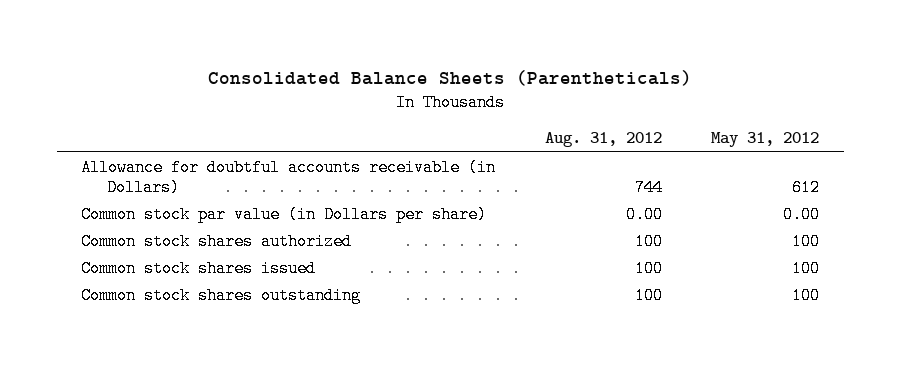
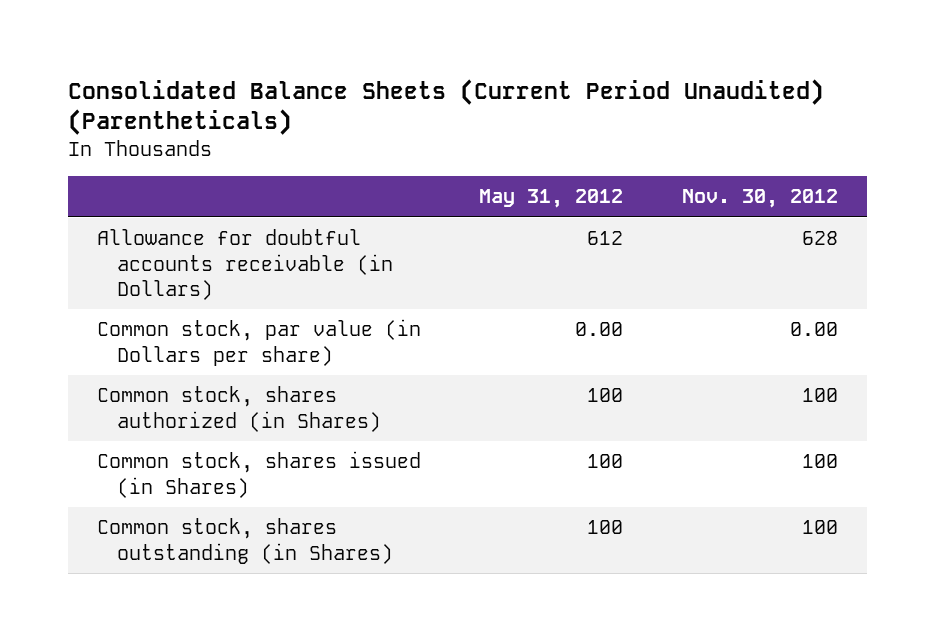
[208,69,693,86] Consolidated Balance Sheets (Parentheticals) -> [68,78,825,136] Consolidated Balance Sheets (Current Period Unaudited) (Parentheticals)
[544,132,662,148] Aug. 31, 2012 -> none
none -> [681,188,838,208] Nov. 30, 2012
[81,205,488,223] Common stock par value (in Dollars per share) -> [97,319,422,366] Common stock, par value (in Dollars per share)
[81,232,353,250] Common stock shares authorized -> [97,386,381,432] Common stock, shares authorized (in Shares)
[81,259,317,277] Common stock shares issued -> [97,451,422,498] Common stock, shares issued (in Shares)
[81,286,362,304] Common stock shares outstanding -> [97,518,393,564] Common stock, shares outstanding (in Shares)

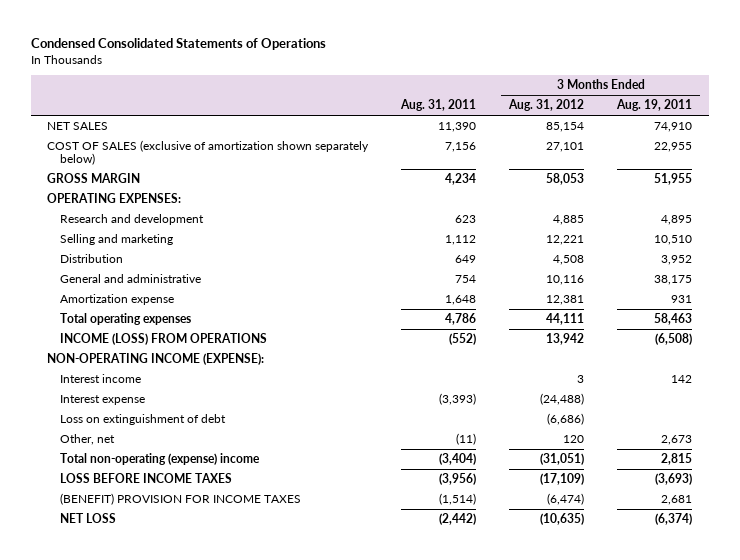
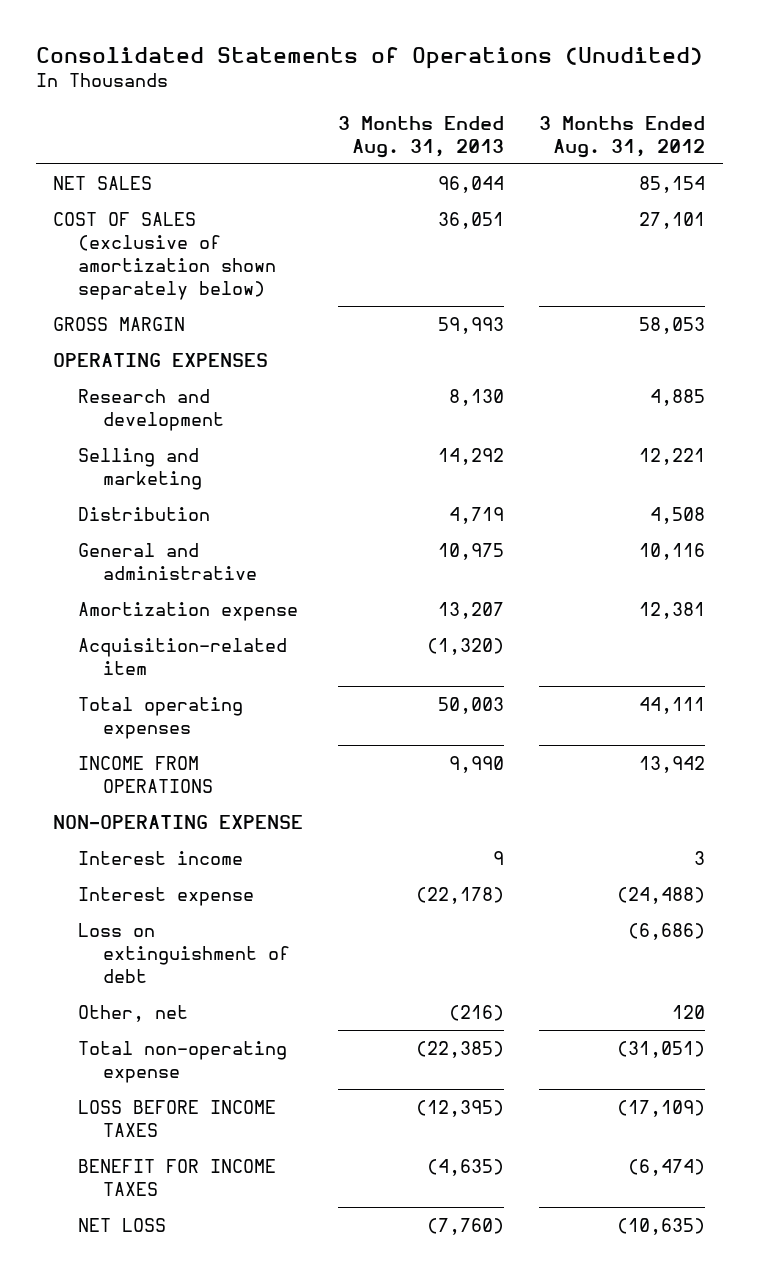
[30,38,326,51] Condensed Consolidated Statements of Operations -> [35,47,703,70] Consolidated Statements of Operations (Unudited)
[400,99,477,112] Aug. 31, 2011 -> none
[616,99,693,112] Aug. 19, 2011 -> none
none -> [338,115,505,158] 3 Months Ended Aug. 31, 2013
[47,193,182,204] OPERATING EXPENSES: -> [53,352,269,367] OPERATING EXPENSES
none -> [77,637,287,675] Acquisition-related item
[60,333,268,346] INCOME (LOSS) FROM OPERATIONS -> [77,755,213,793] INCOME FROM OPERATIONS
[47,353,265,366] NON-OPERATING INCOME (EXPENSE): -> [53,814,304,829] NON-OPERATING EXPENSE
[60,453,261,466] Total non-operating (expense) income -> [77,1040,287,1083] Total non-operating expense
[60,493,302,506] (BENEFIT) PROVISION FOR INCOME TAXES -> [77,1158,276,1196] BENEFIT FOR INCOME TAXES

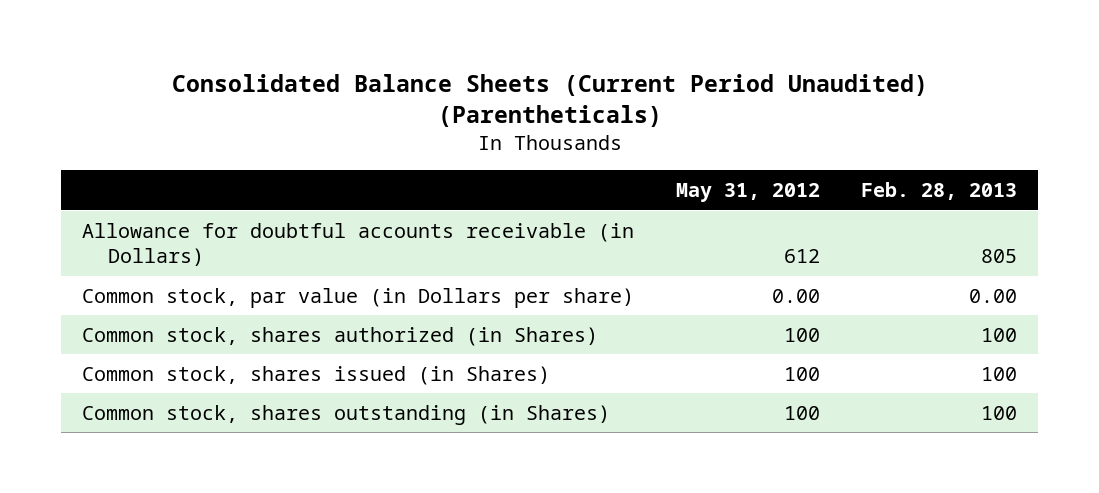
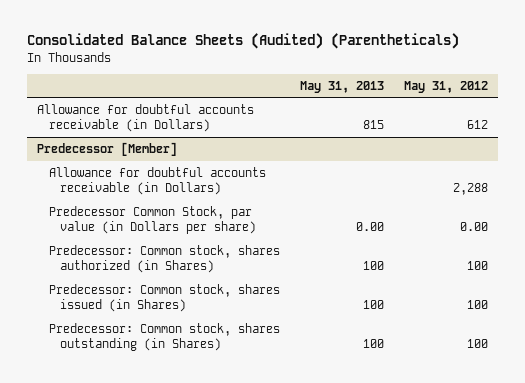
[171,74,928,128] Consolidated Balance Sheets (Current Period Unaudited) (Parentheticals) -> [26,33,459,50] Consolidated Balance Sheets (Audited) (Parentheticals)
[861,182,1018,201] Feb. 28, 2013 -> none
none -> [299,80,384,93] May 31, 2013
none -> [36,142,177,157] Predecessor [Member]
none -> [48,167,266,196] Allowance for doubtful accounts receivable (in Dollars)
[82,287,635,308] Common stock, par value (in Dollars per share) -> [48,206,257,235] Predecessor Common Stock, par value (in Dollars per share)
[82,326,599,346] Common stock, shares authorized (in Shares) -> [48,245,280,274] Predecessor: Common stock, shares authorized (in Shares)
[82,365,551,385] Common stock, shares issued (in Shares) -> [48,284,280,313] Predecessor: Common stock, shares issued (in Shares)
[82,404,611,425] Common stock, shares outstanding (in Shares) -> [48,323,280,352] Predecessor: Common stock, shares outstanding (in Shares)

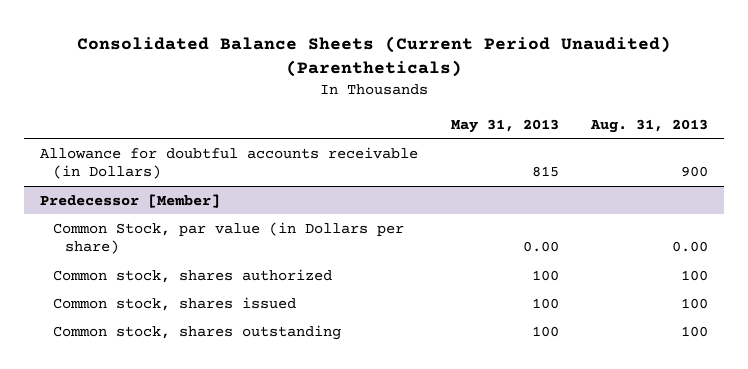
[26,33,459,50] Consolidated Balance Sheets (Audited) (Parentheticals) -> [77,35,672,77] Consolidated Balance Sheets (Current Period Unaudited) (Parentheticals)
[404,80,489,93] May 31, 2012 -> none
none -> [589,118,708,133] Aug. 31, 2013
[48,167,266,196] Allowance for doubtful accounts receivable (in Dollars) -> none
[48,206,257,235] Predecessor Common Stock, par value (in Dollars per share) -> [52,221,404,255] Common Stock, par value (in Dollars per share)
[48,245,280,274] Predecessor: Common stock, shares authorized (in Shares) -> [52,268,332,283] Common stock, shares authorized
[48,284,280,313] Predecessor: Common stock, shares issued (in Shares) -> [52,296,296,311] Common stock, shares issued
[48,323,280,352] Predecessor: Common stock, shares outstanding (in Shares) -> [52,324,341,340] Common stock, shares outstanding

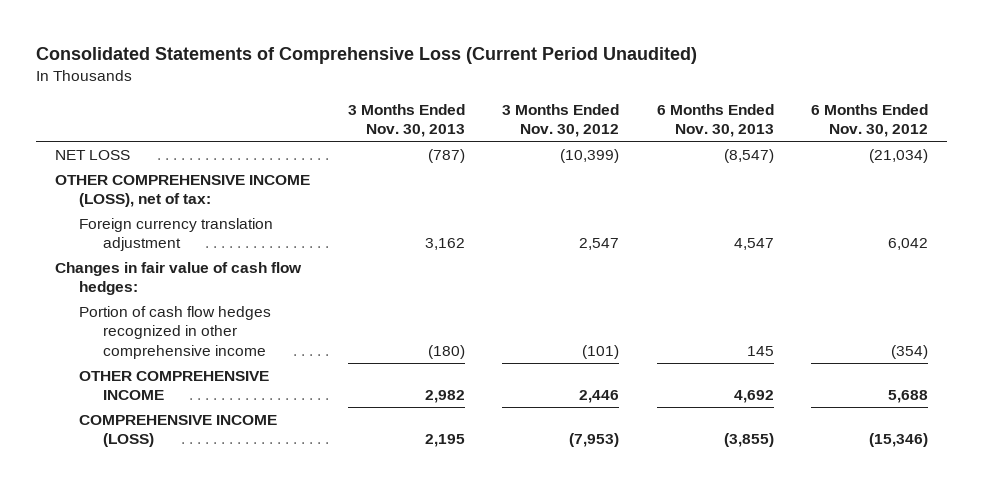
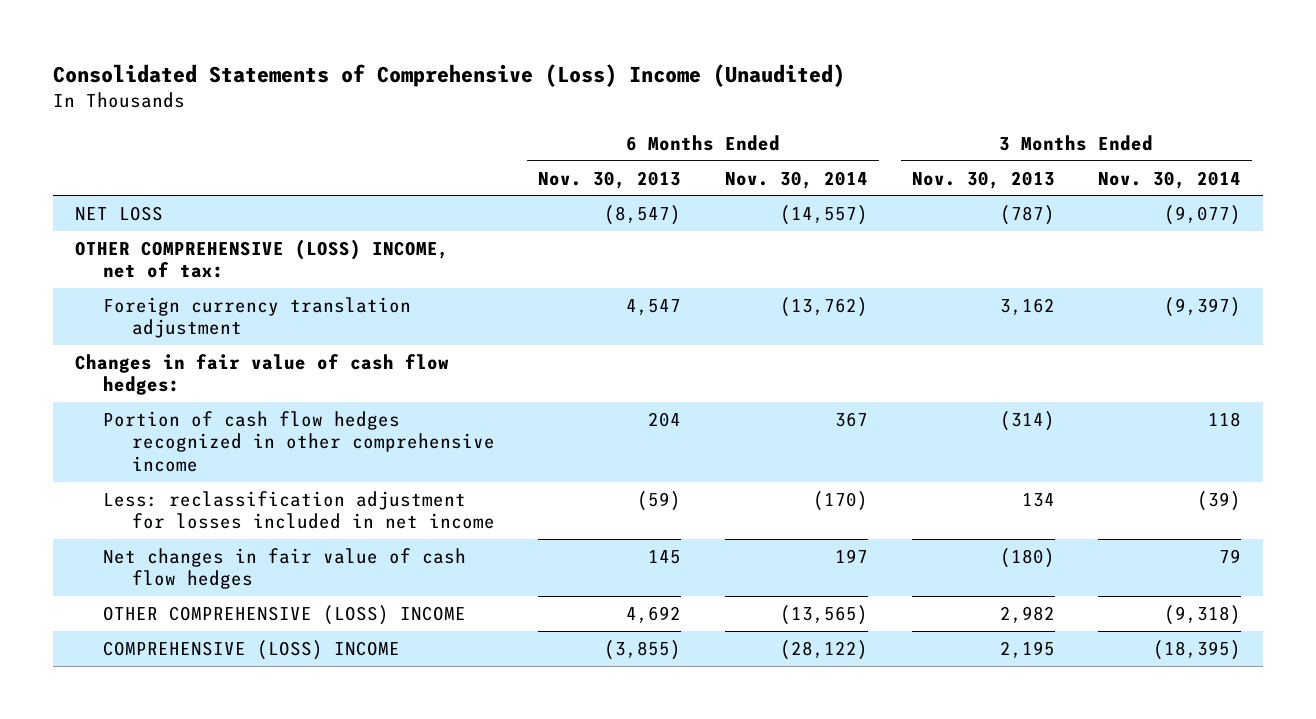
[36,47,698,65] Consolidated Statements of Comprehensive Loss (Current Period Unaudited) -> [53,64,846,88] Consolidated Statements of Comprehensive (Loss) Income (Unaudited)
[502,103,620,138] 3 Months Ended Nov. 30, 2012 -> none
[811,103,929,138] 6 Months Ended Nov. 30, 2012 -> none
none -> [724,170,868,189] Nov. 30, 2014
none -> [1098,170,1242,189] Nov. 30, 2014
[55,174,311,208] OTHER COMPREHENSIVE INCOME (LOSS), net of tax: -> [75,238,450,279] OTHER COMPREHENSIVE (LOSS) INCOME, net of tax:
[427,345,465,360] (180) -> [999,410,1055,431] (314)
[746,346,774,357] 145 -> [648,411,682,427] 204
none -> [103,490,495,530] Less: reclassification adjustment for losses included in net income
none -> [103,547,467,590] Net changes in fair value of cash flow hedges
[78,370,269,401] OTHER COMPREHENSIVE INCOME -> [103,604,467,625] OTHER COMPREHENSIVE (LOSS) INCOME
[78,414,277,448] COMPREHENSIVE INCOME (LOSS) -> [103,639,401,660] COMPREHENSIVE (LOSS) INCOME

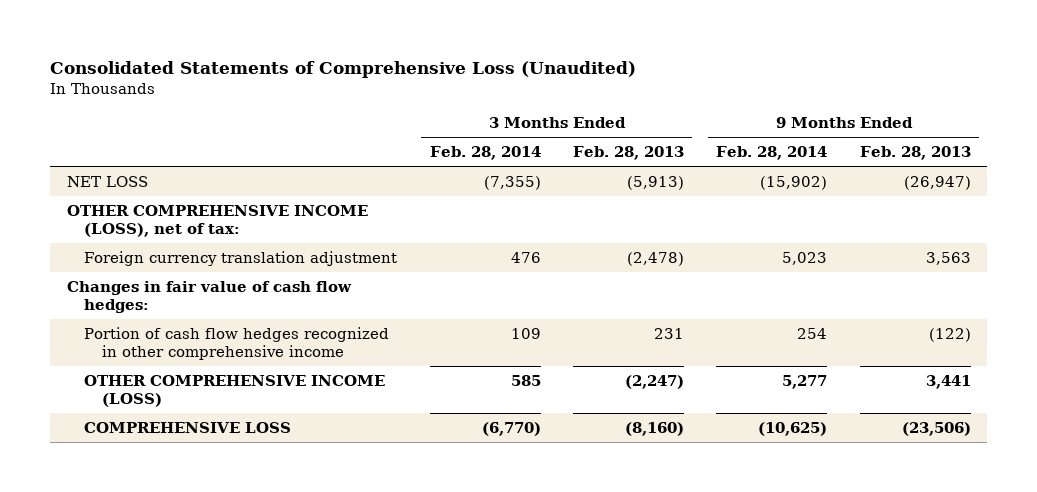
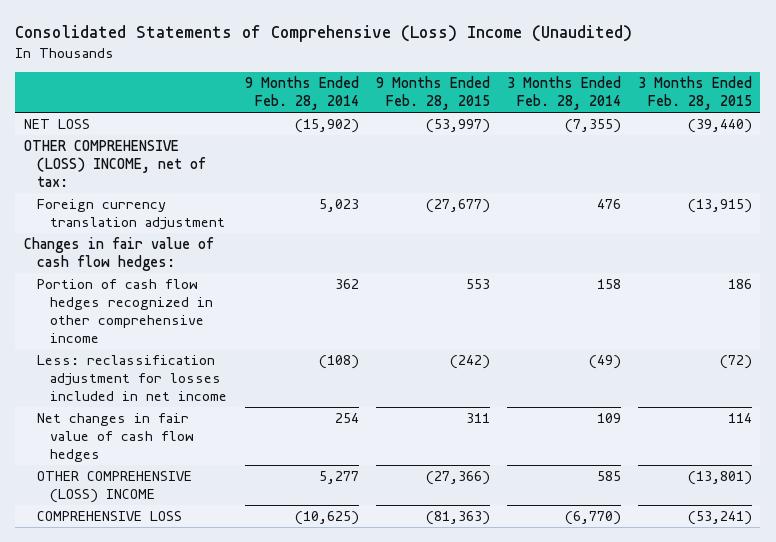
[50,60,637,78] Consolidated Statements of Comprehensive Loss (Unaudited) -> [15,25,633,43] Consolidated Statements of Comprehensive (Loss) Income (Unaudited)
[572,146,684,161] Feb. 28, 2013 -> none
[859,146,971,161] Feb. 28, 2013 -> none
none -> [375,76,490,111] 9 Months Ended Feb. 28, 2015
none -> [637,76,752,111] 3 Months Ended Feb. 28, 2015
[66,204,368,237] OTHER COMPREHENSIVE INCOME (LOSS), net of tax: -> [23,139,207,188] OTHER COMPREHENSIVE (LOSS) INCOME, net of tax:
[510,327,541,339] 109 -> [596,278,621,289] 158
[797,327,828,339] 254 -> [334,278,359,289] 362
none -> [37,354,228,402] Less: reclassification adjustment for losses included in net income
none -> [37,412,195,463] Net changes in fair value of cash flow hedges
[84,374,386,407] OTHER COMPREHENSIVE INCOME (LOSS) -> [37,470,193,503] OTHER COMPREHENSIVE (LOSS) INCOME

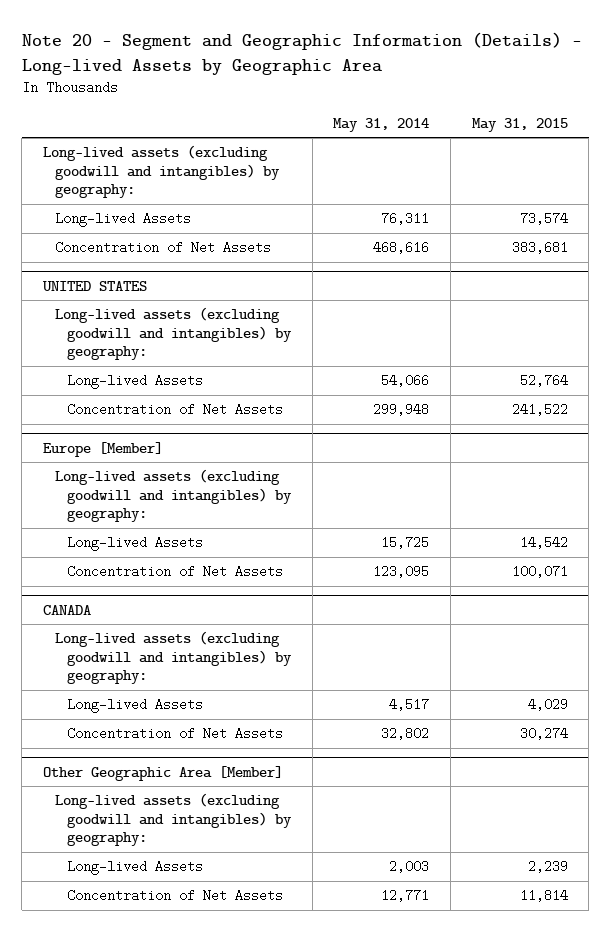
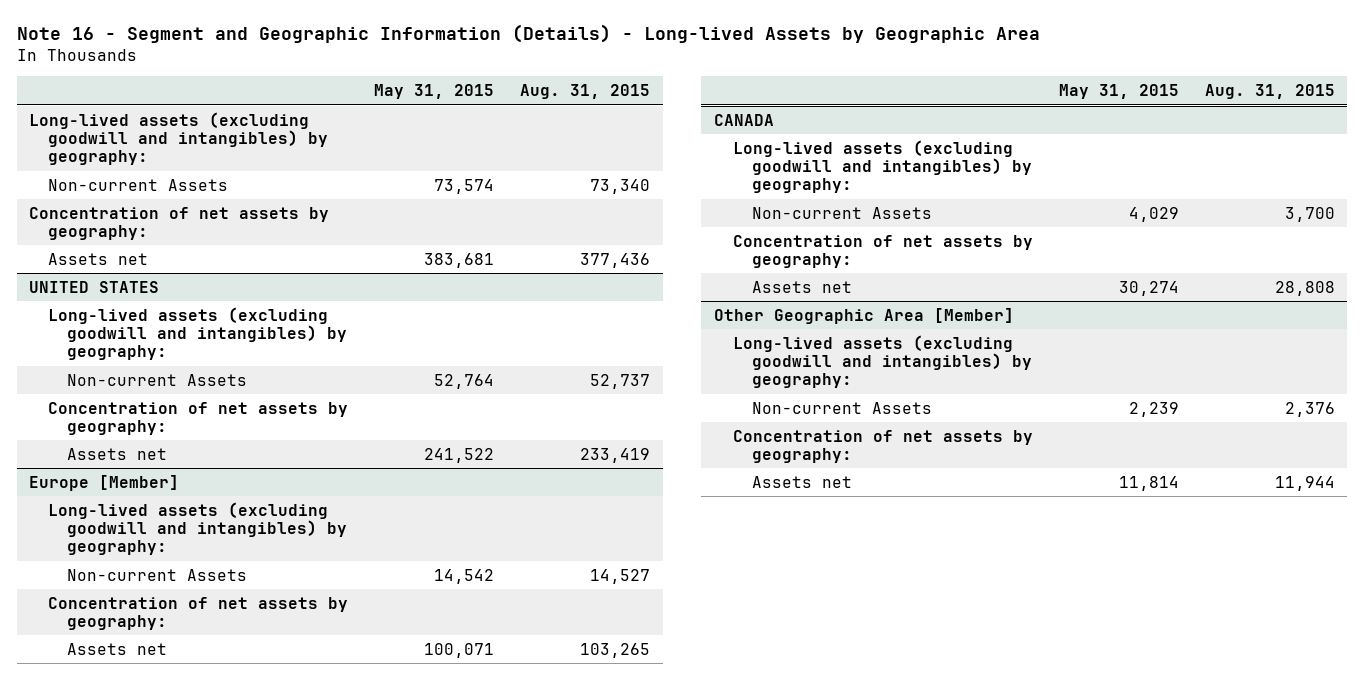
[21,32,582,75] Note 20 - Segment and Geographic Information (Details) - Long-lived Assets by Geographic Area -> [16,24,1040,44] Note 16 - Segment and Geographic Information (Details) - Long-lived Assets by Geographic Area
[333,117,430,132] May 31, 2014 -> none
none -> [519,84,650,100] Aug. 31, 2015
[54,212,191,228] Long-lived Assets -> [48,178,229,191] Non-current Assets
none -> [29,206,330,240] Concentration of net assets by geography:
[54,241,271,255] Concentration of Net Assets -> [48,252,149,265] Assets net
[66,374,203,390] Long-lived Assets -> [67,373,248,386] Non-current Assets
none -> [48,401,349,435] Concentration of net assets by geography:
[66,403,283,417] Concentration of Net Assets -> [67,447,168,460] Assets net
[66,536,203,552] Long-lived Assets -> [67,568,248,581] Non-current Assets
none -> [48,596,349,630] Concentration of net assets by geography:
[66,565,283,579] Concentration of Net Assets -> [67,642,168,655] Assets net
[66,698,203,714] Long-lived Assets -> [751,206,932,219] Non-current Assets
none -> [732,234,1033,268] Concentration of net assets by geography:
[66,727,283,741] Concentration of Net Assets -> [751,280,852,293] Assets net
[66,860,203,876] Long-lived Assets -> [751,401,932,414] Non-current Assets
none -> [732,429,1033,463] Concentration of net assets by geography:
[66,889,283,903] Concentration of Net Assets -> [751,475,852,488] Assets net

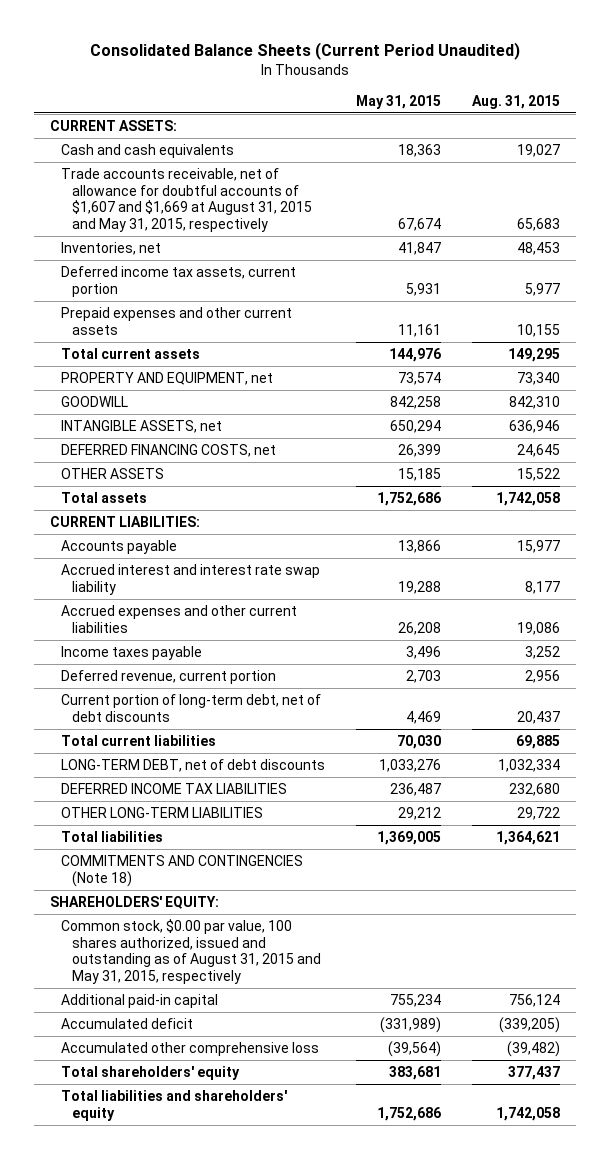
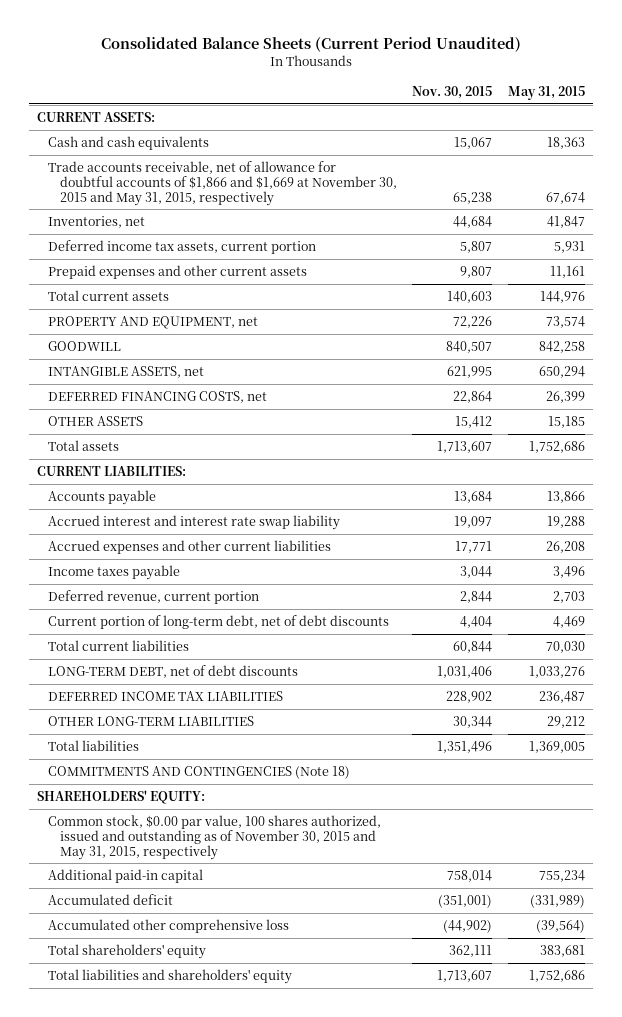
[472,94,561,109] Aug. 31, 2015 -> none
none -> [412,85,493,99] Nov. 30, 2015
[60,168,312,232] Trade accounts receivable, net of allowance for doubtful accounts of $1,607 and $1,669 at August 31, 2015 and May 31, 2015, respectively -> [48,160,397,206] Trade accounts receivable, net of allowance for doubtful accounts of $1,866 and $1,669 at November 30, 2015 and May 31, 2015, respectively
[60,919,321,984] Common stock, $0.00 par value, 100 shares authorized, issued and outstanding as of August 31, 2015 and May 31, 2015, respectively -> [48,814,382,860] Common stock, $0.00 par value, 100 shares authorized, issued and outstanding as of November 30, 2015 and May 31, 2015, respectively

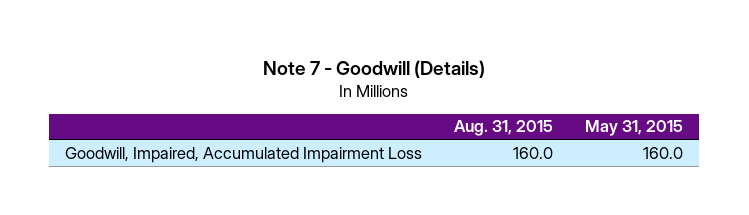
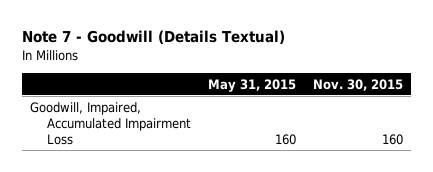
[263,59,486,78] Note 7 - Goodwill (Details) -> [21,29,285,44] Note 7 - Goodwill (Details Textual)
[454,120,554,137] Aug. 31, 2015 -> none
none -> [312,78,403,91] Nov. 30, 2015
[643,146,684,159] 160.0 -> [274,134,296,146] 160

